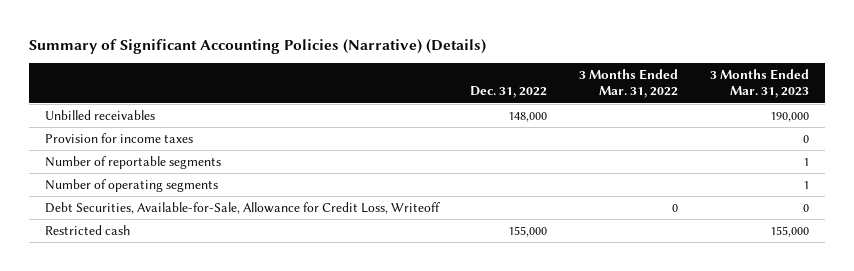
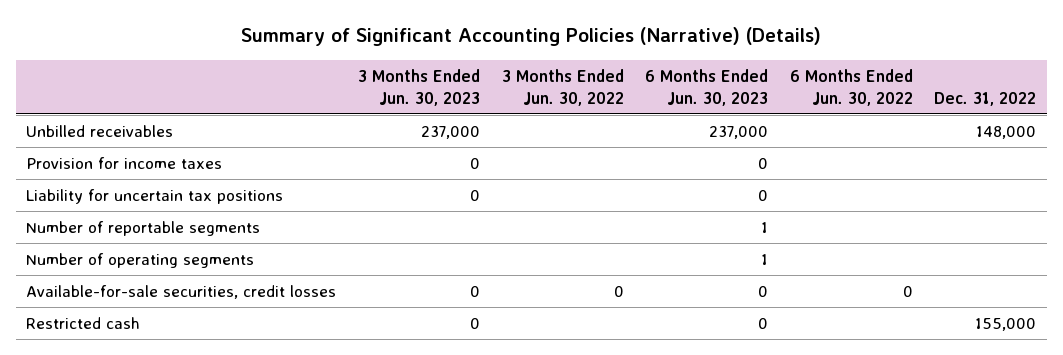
[579,68,679,99] 3 Months Ended Mar. 31, 2022 -> none
[709,68,809,99] 3 Months Ended Mar. 31, 2023 -> none
none -> [357,68,480,106] 3 Months Ended Jun. 30, 2023
none -> [501,68,624,106] 3 Months Ended Jun. 30, 2022
none -> [645,68,769,106] 6 Months Ended Jun. 30, 2023
none -> [789,68,913,106] 6 Months Ended Jun. 30, 2022
none -> [26,189,284,205] Liability for uncertain tax positions
[44,201,440,214] Debt Securities, Available-for-Sale, Allowance for Credit Loss, Writeoff -> [26,285,337,300] Available-for-sale securities, credit losses

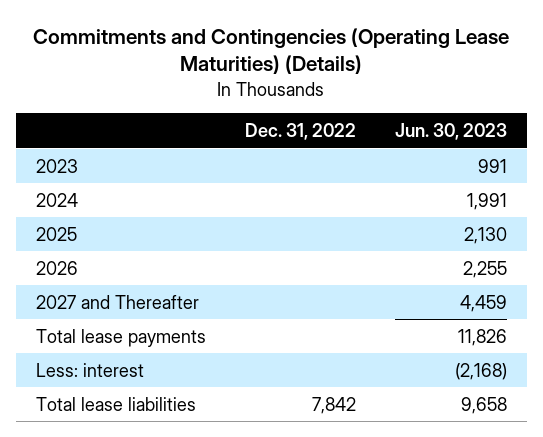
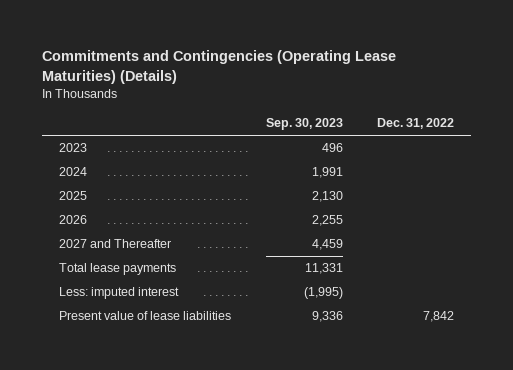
[395,123,508,141] Jun. 30, 2023 -> none
none -> [265,118,343,131] Sep. 30, 2023
[35,362,144,377] Less: interest -> [58,287,179,300] Less: imputed interest
[35,396,196,411] Total lease liabilities -> [58,311,231,321] Present value of lease liabilities

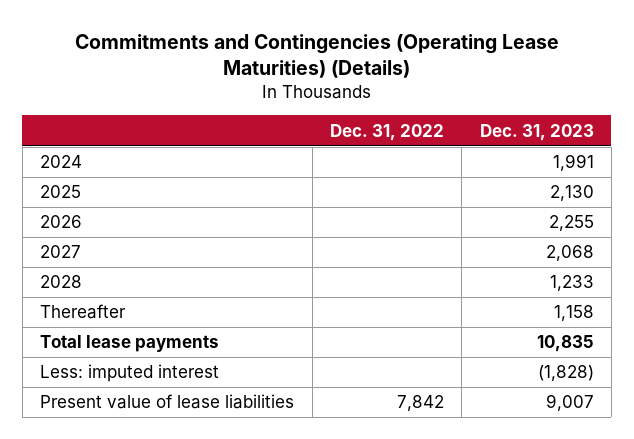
[265,118,343,131] Sep. 30, 2023 -> none
none -> [479,123,594,141] Dec. 31, 2023
[58,143,87,153] 2023 -> none
none -> [40,245,82,259] 2027
none -> [40,275,83,289] 2028
[58,239,171,249] 2027 and Thereafter -> [40,304,127,320] Thereafter

